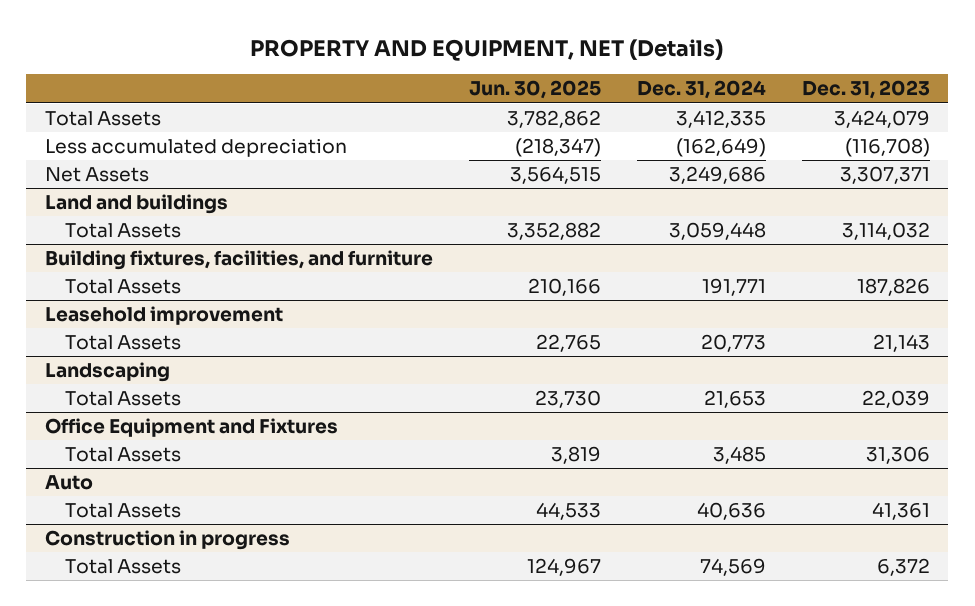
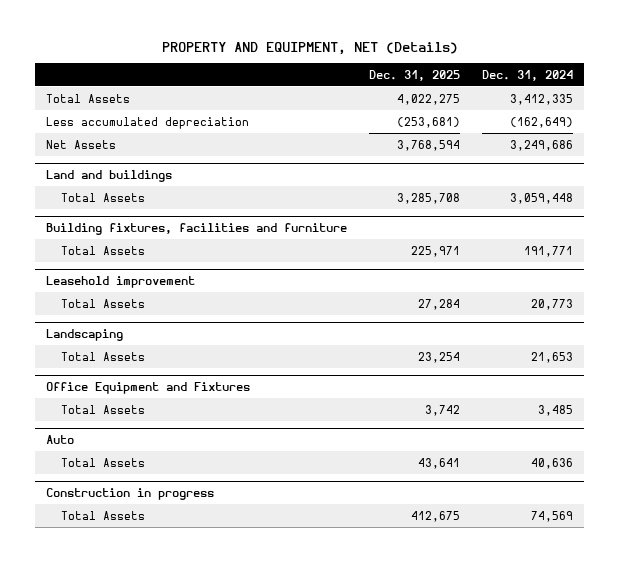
[468,80,601,100] Jun. 30, 2025 -> none
[801,80,930,100] Dec. 31, 2023 -> none
none -> [369,69,461,81] Dec. 31, 2025
[44,249,433,270] Building fixtures, facilities, and furniture -> [46,222,348,235] Building fixtures, facilities and furniture

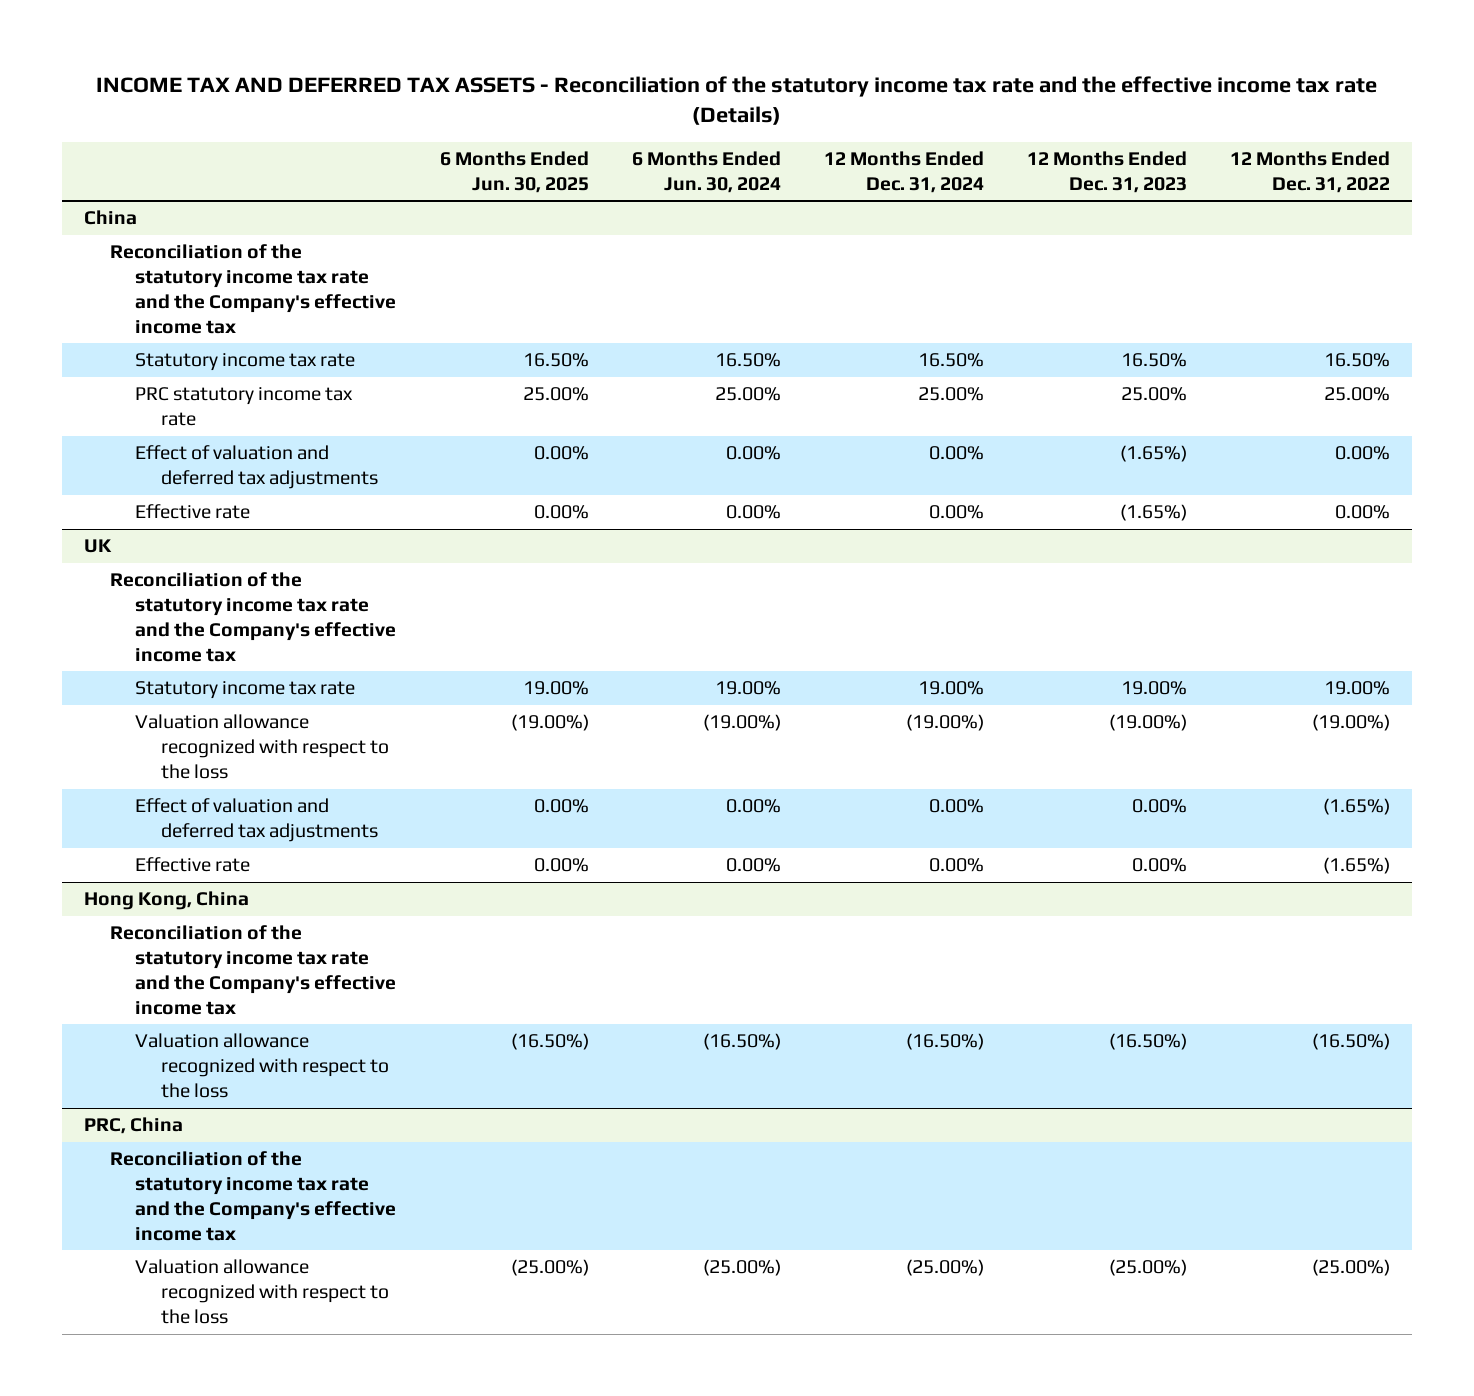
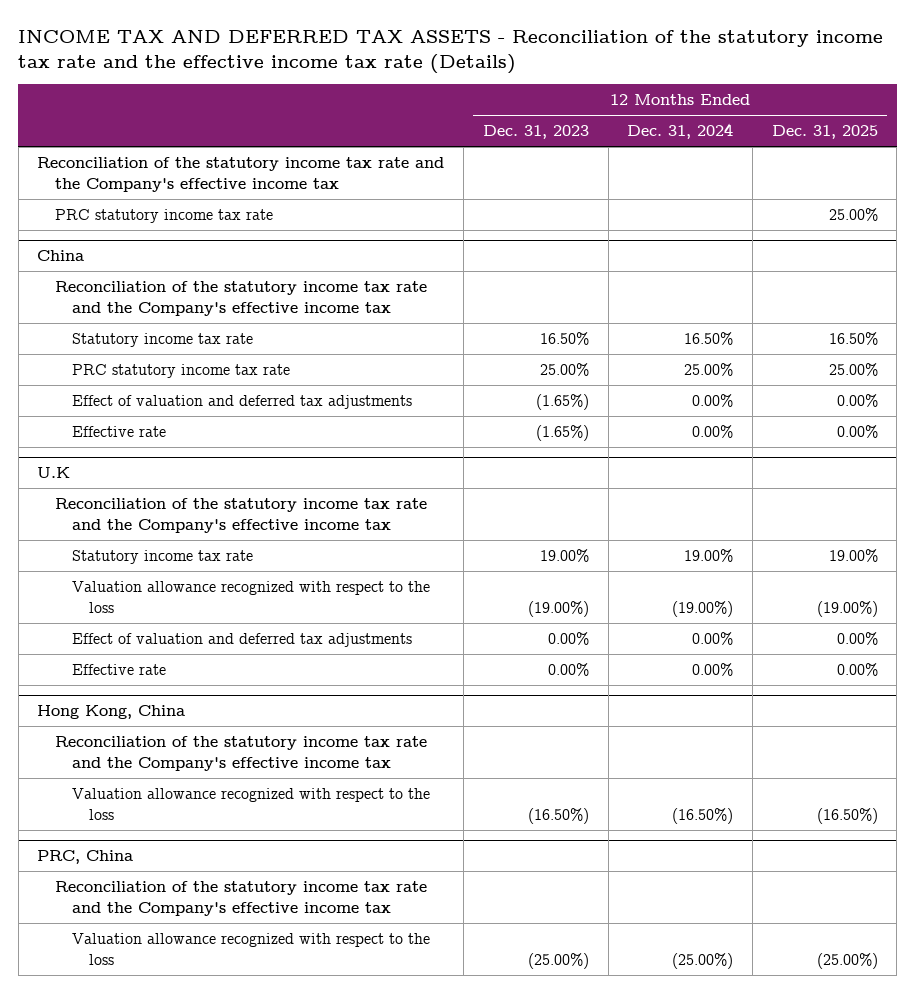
[439,150,589,193] 6 Months Ended Jun. 30, 2025 -> none
[631,150,781,193] 6 Months Ended Jun. 30, 2024 -> none
[1230,150,1391,193] 12 Months Ended Dec. 31, 2022 -> none
none -> [771,125,878,140] Dec. 31, 2025
none -> [37,157,445,192] Reconciliation of the statutory income tax rate and the Company's effective income tax
none -> [54,209,273,224] PRC statutory income tax rate
[83,539,112,554] UK -> [37,467,71,479] U.K

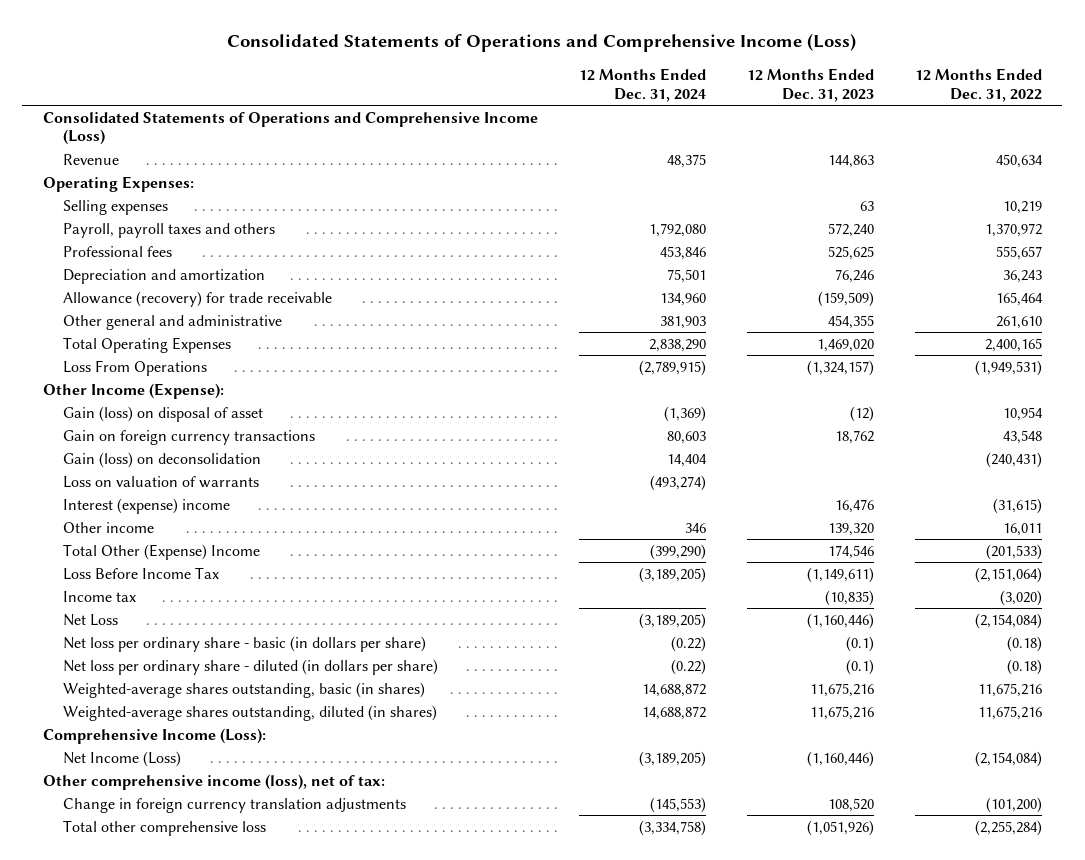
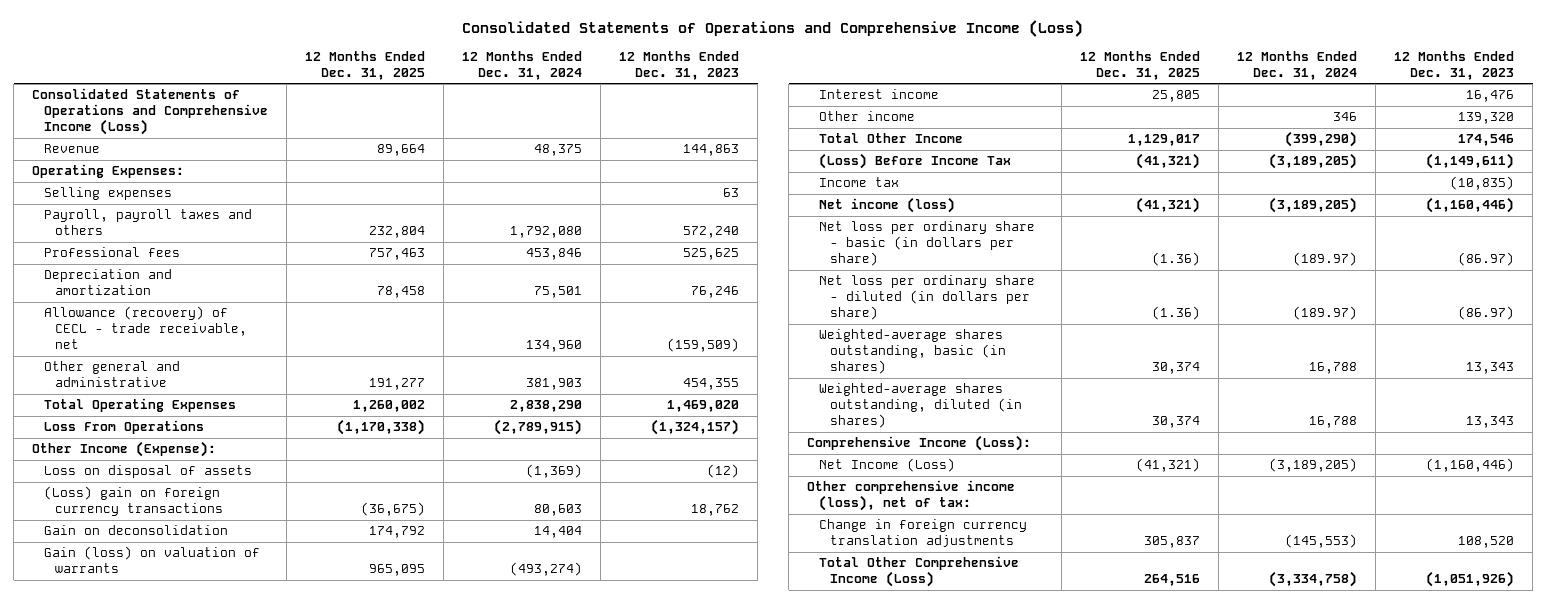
[914,68,1042,102] 12 Months Ended Dec. 31, 2022 -> none
none -> [304,50,425,80] 12 Months Ended Dec. 31, 2025
[63,290,333,307] Allowance (recovery) for trade receivable -> [43,306,248,350] Allowance (recovery) of CECL - trade receivable, net
[63,405,264,422] Gain (loss) on disposal of asset -> [43,465,252,479] Loss on disposal of assets
[63,429,316,445] Gain on foreign currency transactions -> [43,486,224,517] (Loss) gain on foreign currency transactions
[63,451,262,468] Gain (loss) on deconsolidation -> [43,525,228,536] Gain on deconsolidation
[63,475,260,488] Loss on valuation of warrants -> [43,546,260,574] Gain (loss) on valuation of warrants
[63,497,231,514] Interest (expense) income -> [818,89,939,100] Interest income
[63,543,261,560] Total Other (Expense) Income -> [818,133,963,144] Total Other Income
[63,566,220,580] Loss Before Income Tax -> [818,153,1011,170] (Loss) Before Income Tax
[63,613,119,626] Net Loss -> [818,197,955,214] Net income (loss)
[670,635,706,652] (0.22) -> [1293,252,1358,267] (189.97)
[845,635,874,652] (0.1) -> [1458,252,1515,267] (86.97)
[670,658,706,675] (0.22) -> [1293,306,1358,321] (189.97)
[845,658,874,675] (0.1) -> [1458,306,1515,321] (86.97)
[641,682,706,697] 14,688,872 -> [1309,362,1358,375] 16,788
[809,682,874,697] 11,675,216 -> [1466,362,1515,375] 13,343
[641,705,706,720] 14,688,872 -> [1309,416,1358,429] 16,788
[809,705,874,720] 11,675,216 -> [1466,416,1515,429] 13,343
[63,819,267,836] Total other comprehensive loss -> [818,556,1019,588] Total Other Comprehensive Income (Loss)

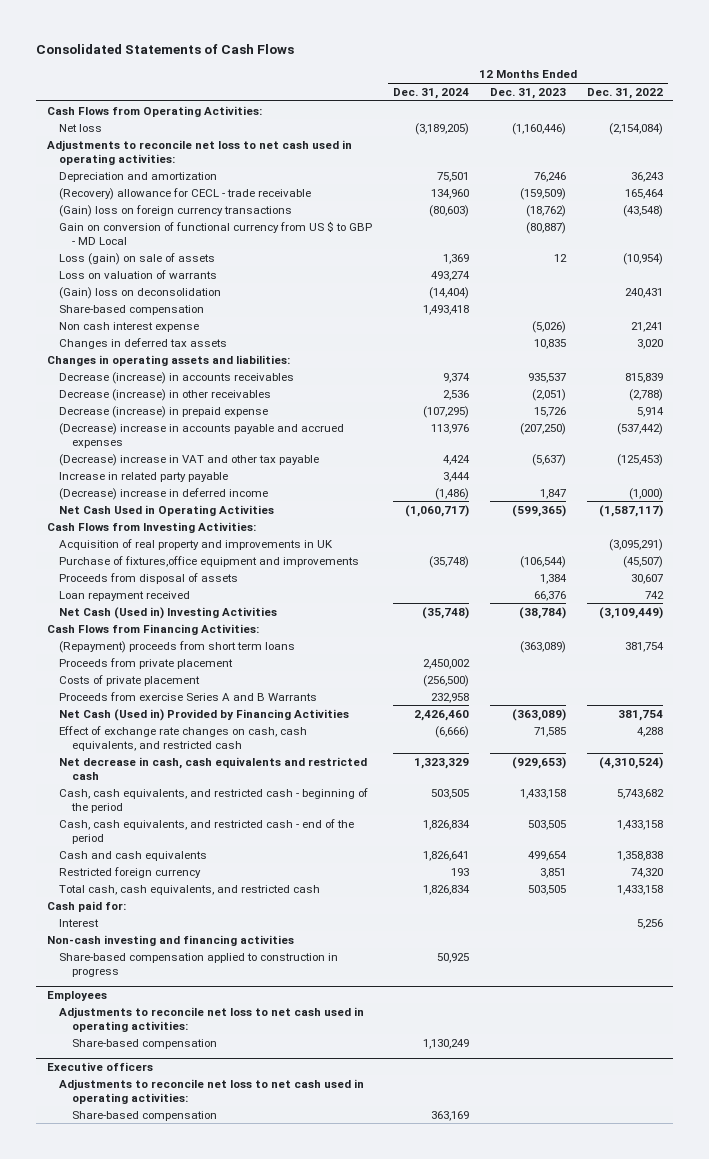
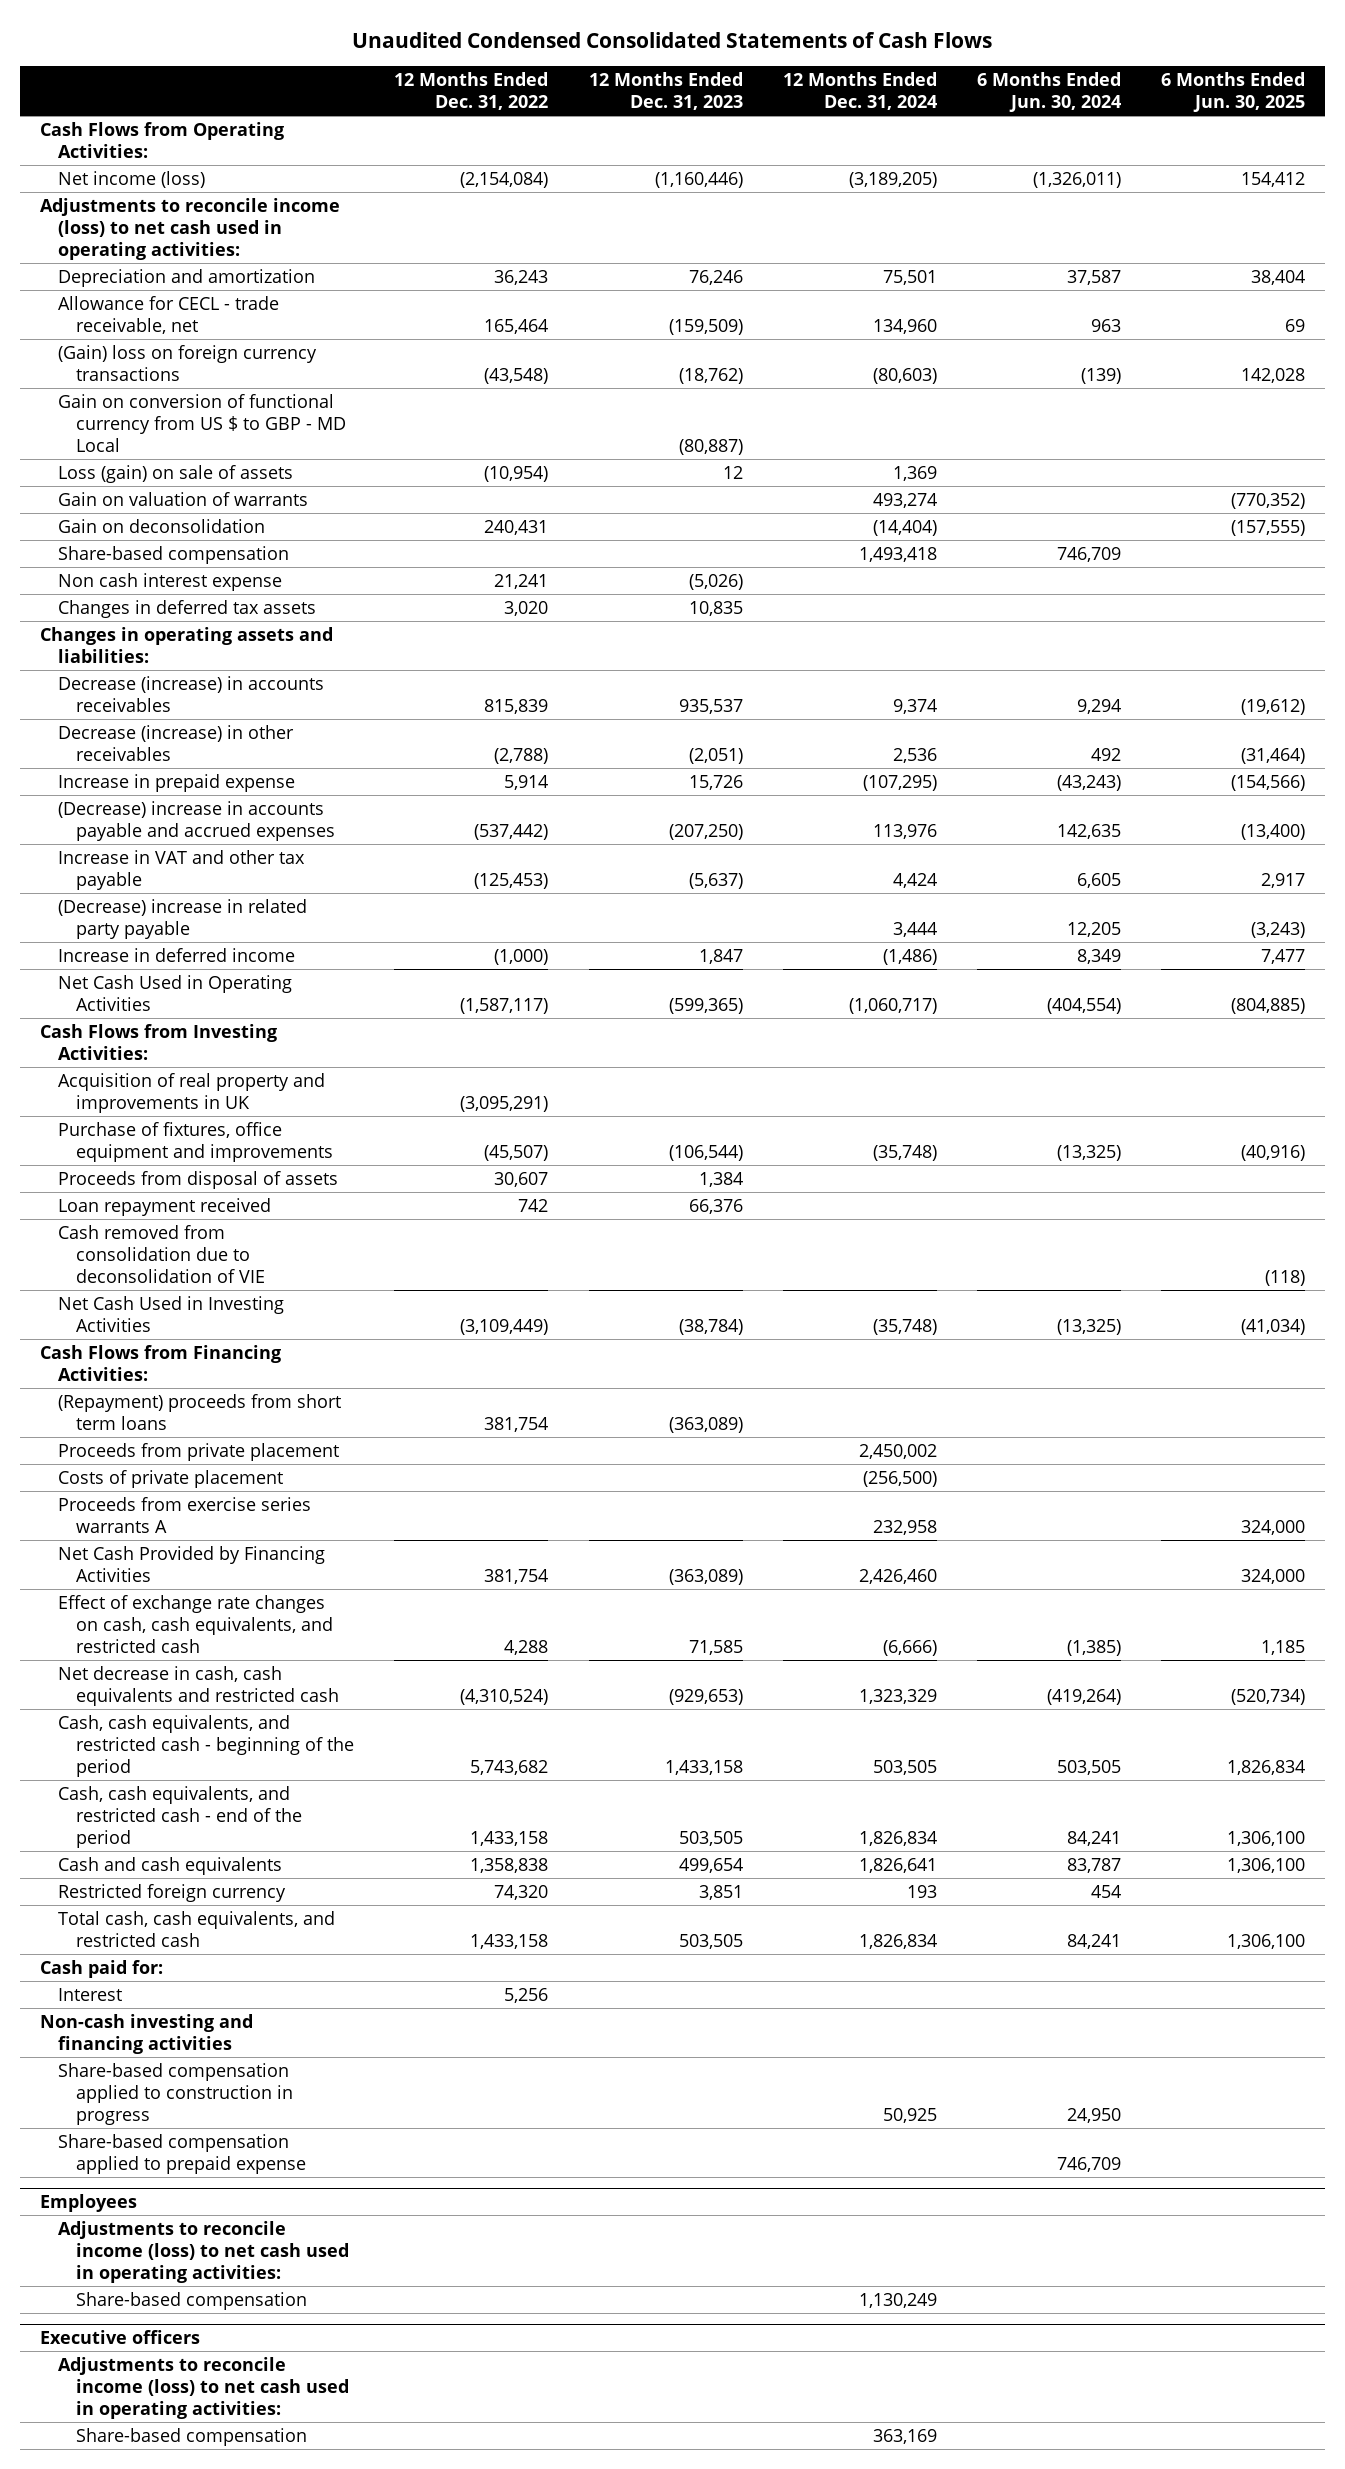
[36,44,295,55] Consolidated Statements of Cash Flows -> [352,31,993,48] Unaudited Condensed Consolidated Statements of Cash Flows
none -> [976,72,1121,113] 6 Months Ended Jun. 30, 2024
none -> [1160,72,1305,113] 6 Months Ended Jun. 30, 2025
[59,123,103,132] Net loss -> [58,171,206,189] Net income (loss)
[46,139,352,165] Adjustments to reconcile net loss to net cash used in operating activities: -> [39,198,340,261] Adjustments to reconcile income (loss) to net cash used in operating activities:
[59,187,312,200] (Recovery) allowance for CECL - trade receivable -> [58,296,280,335] Allowance for CECL - trade receivable, net
[59,269,218,279] Loss on valuation of warrants -> [58,492,309,507] Gain on valuation of warrants
[59,286,222,299] (Gain) loss on deconsolidation -> [58,519,266,534] Gain on deconsolidation
[59,405,269,418] Decrease (increase) in prepaid expense -> [58,774,296,793] Increase in prepaid expense
[59,453,320,466] (Decrease) increase in VAT and other tax payable -> [58,850,306,891] Increase in VAT and other tax payable
[59,471,229,482] Increase in related party payable -> [58,899,308,940] (Decrease) increase in related party payable
[59,487,269,500] (Decrease) increase in deferred income -> [58,948,296,963] Increase in deferred income
[59,555,360,567] Purchase of fixtures,office equipment and improvements -> [58,1122,334,1163] Purchase of fixtures, office equipment and improvements
none -> [58,1225,266,1284] Cash removed from consolidation due to deconsolidation of VIE
[59,606,278,619] Net Cash (Used in) Investing Activities -> [58,1296,285,1333] Net Cash Used in Investing Activities
[59,691,318,701] Proceeds from exercise Series A and B Warrants -> [58,1497,312,1534] Proceeds from exercise series warrants A
[59,708,350,721] Net Cash (Used in) Provided by Financing Activities -> [58,1546,326,1583] Net Cash Provided by Financing Activities
none -> [58,2134,307,2175] Share-based compensation applied to prepaid expense
[59,1006,365,1032] Adjustments to reconcile net loss to net cash used in operating activities: -> [58,2221,350,2284] Adjustments to reconcile income (loss) to net cash used in operating activities:
[59,1078,365,1104] Adjustments to reconcile net loss to net cash used in operating activities: -> [58,2357,350,2420] Adjustments to reconcile income (loss) to net cash used in operating activities:

